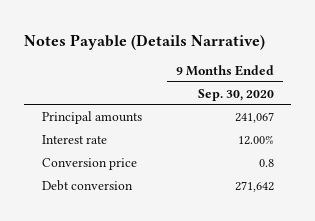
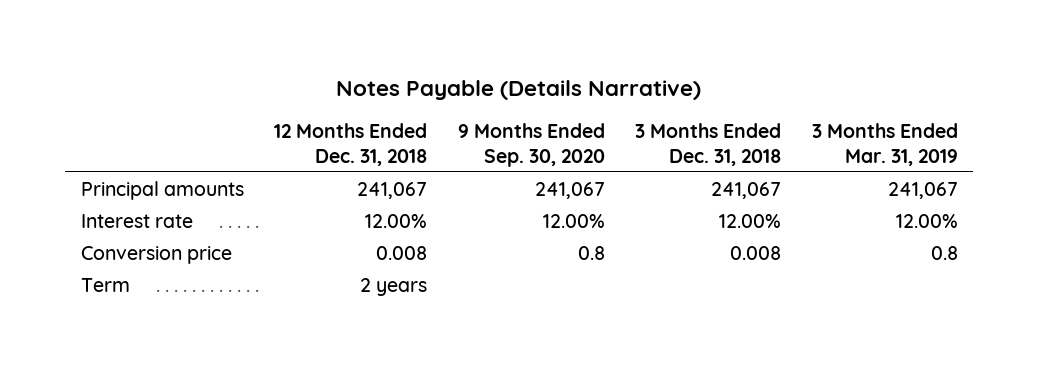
none -> [274,123,428,166] 12 Months Ended Dec. 31, 2018
none -> [635,123,782,166] 3 Months Ended Dec. 31, 2018
none -> [811,123,958,166] 3 Months Ended Mar. 31, 2019
[41,179,133,191] Debt conversion -> none
none -> [80,277,130,292] Term

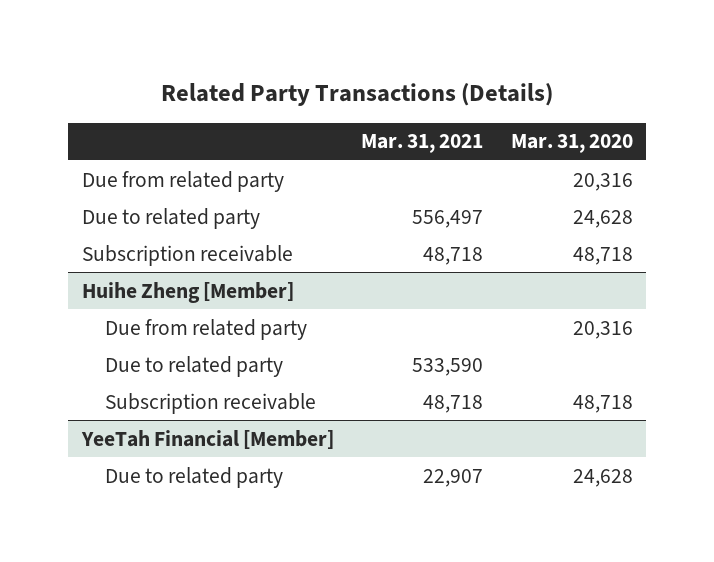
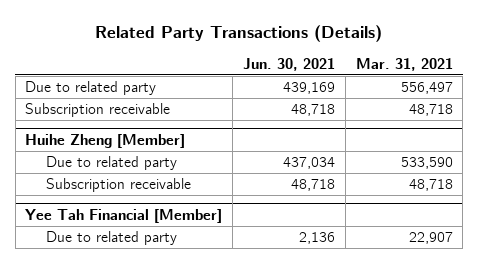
[510,134,633,154] Mar. 31, 2020 -> none
none -> [242,57,335,71] Jun. 30, 2021
[81,170,284,192] Due from related party -> none
[104,318,307,340] Due from related party -> none
[80,429,334,449] YeeTah Financial [Member] -> [25,208,223,223] Yee Tah Financial [Member]

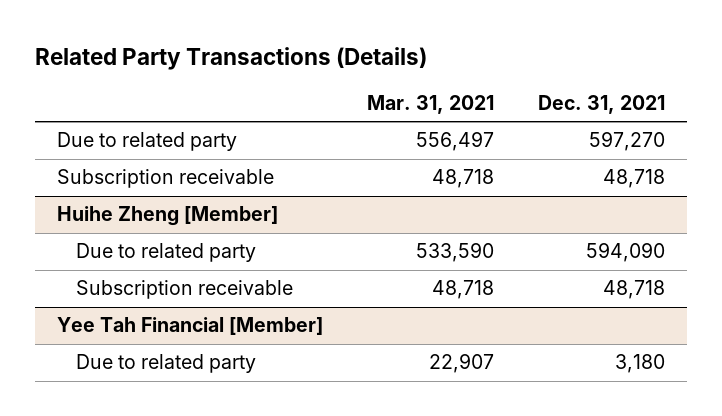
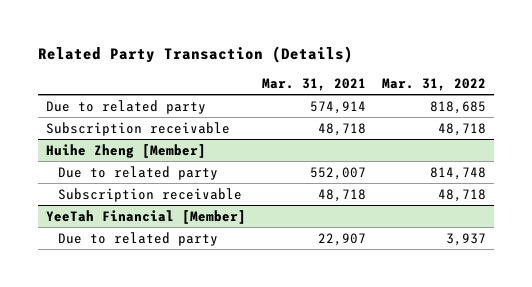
[34,47,427,71] Related Party Transactions (Details) -> [38,45,354,63] Related Party Transaction (Details)
[538,95,666,115] Dec. 31, 2021 -> none
none -> [381,77,486,91] Mar. 31, 2022
[416,131,495,152] 556,497 -> [310,100,367,114] 574,914
[416,242,495,263] 533,590 -> [310,166,367,180] 552,007
[56,317,323,336] Yee Tah Financial [Member] -> [46,209,247,224] YeeTah Financial [Member]

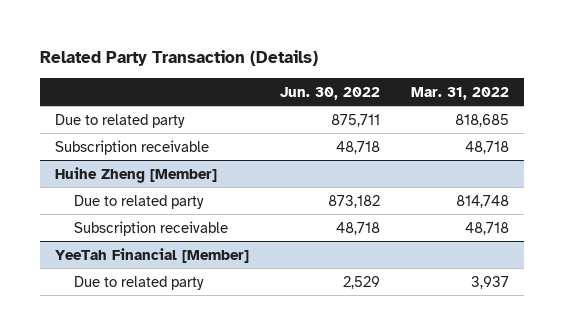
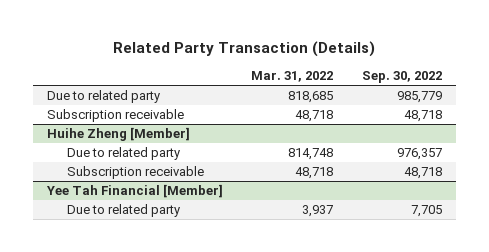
[280,86,381,100] Jun. 30, 2022 -> none
none -> [361,70,442,83] Sep. 30, 2022
[55,247,250,263] YeeTah Financial [Member] -> [46,184,224,199] Yee Tah Financial [Member]

